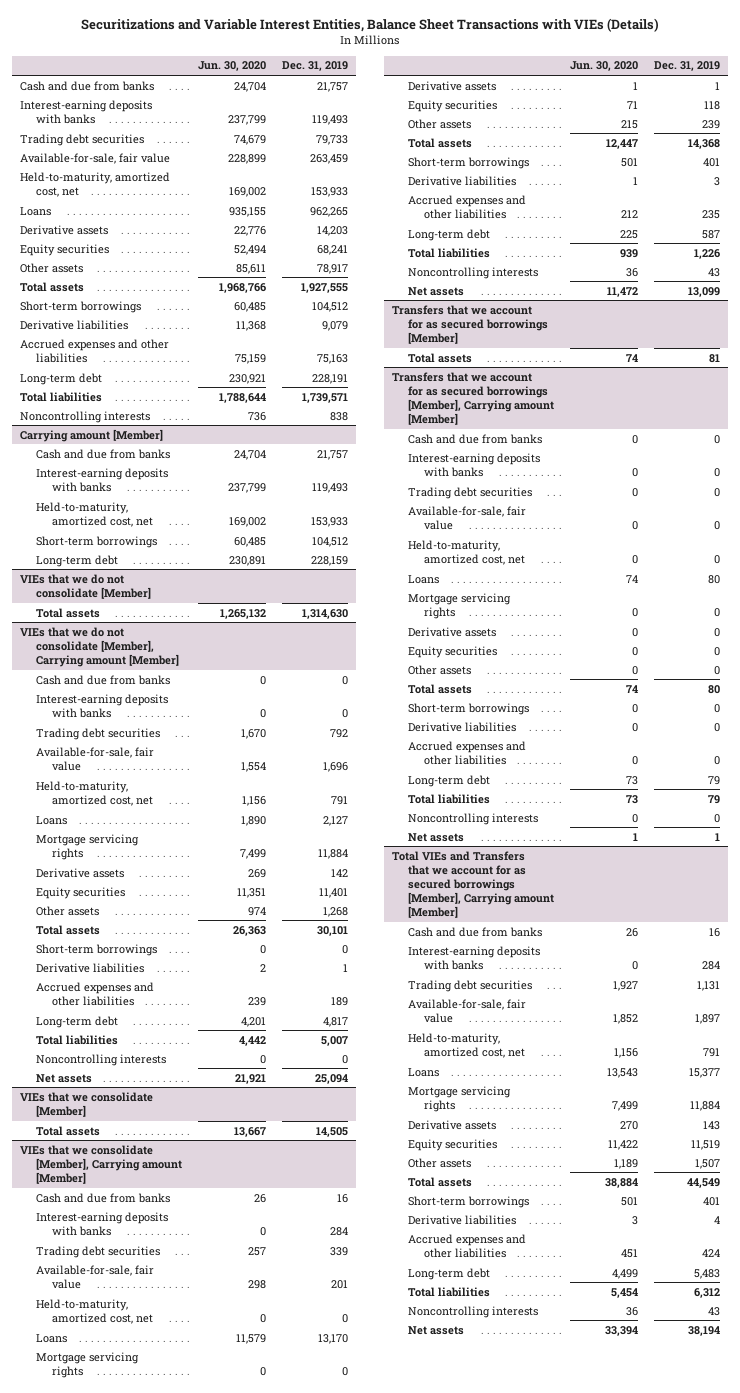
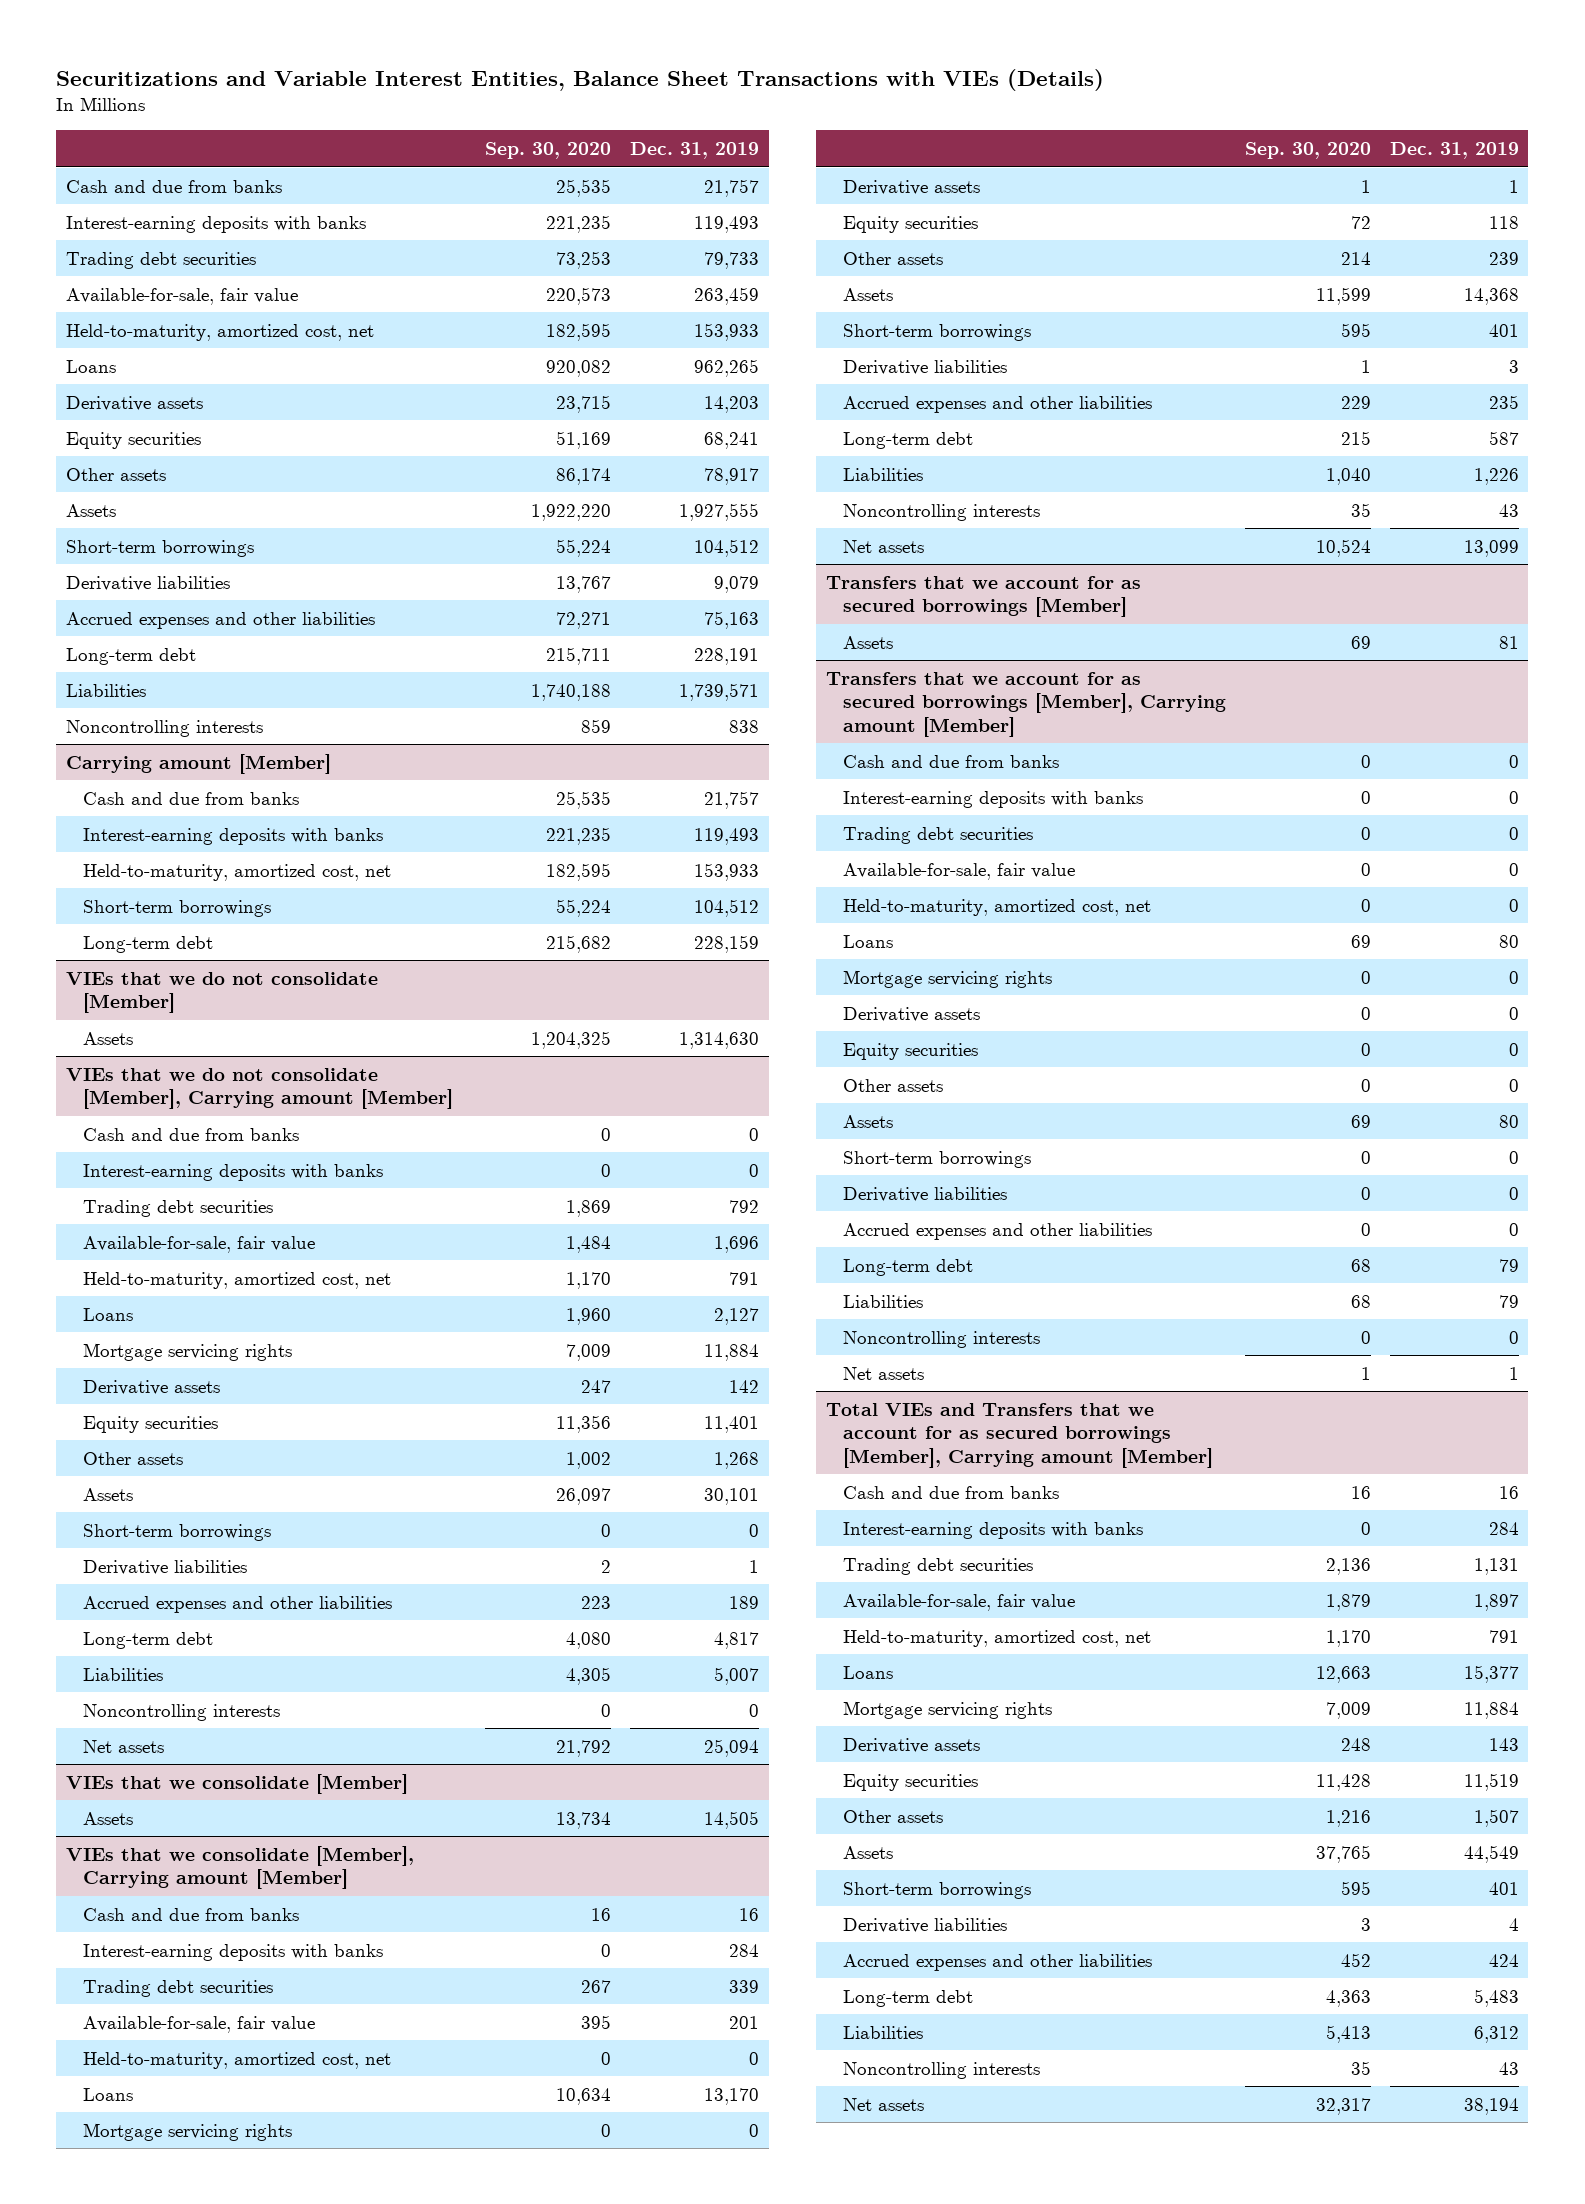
[198,61,267,72] Jun. 30, 2020 -> none
none -> [485,142,612,160] Sep. 30, 2020
[20,281,85,292] Total assets -> [65,503,116,517] Assets
[20,391,103,402] Total liabilities -> [65,683,146,697] Liabilities
[36,607,101,618] Total assets -> [83,1031,134,1045] Assets
[36,924,101,935] Total assets -> [83,1487,134,1501] Assets
[36,1034,119,1045] Total liabilities -> [83,1667,164,1681] Liabilities
[36,1125,101,1136] Total assets -> [83,1811,134,1825] Assets
[408,137,473,148] Total assets -> [842,287,893,301] Assets
[408,247,491,258] Total liabilities -> [842,467,923,481] Liabilities
[408,352,473,363] Total assets -> [842,635,893,649] Assets
[408,683,473,694] Total assets -> [842,1114,893,1128] Assets
[408,793,491,804] Total liabilities -> [842,1294,923,1308] Liabilities
[408,1176,473,1187] Total assets -> [842,1845,893,1859] Assets
[408,1286,491,1297] Total liabilities -> [842,2025,923,2039] Liabilities

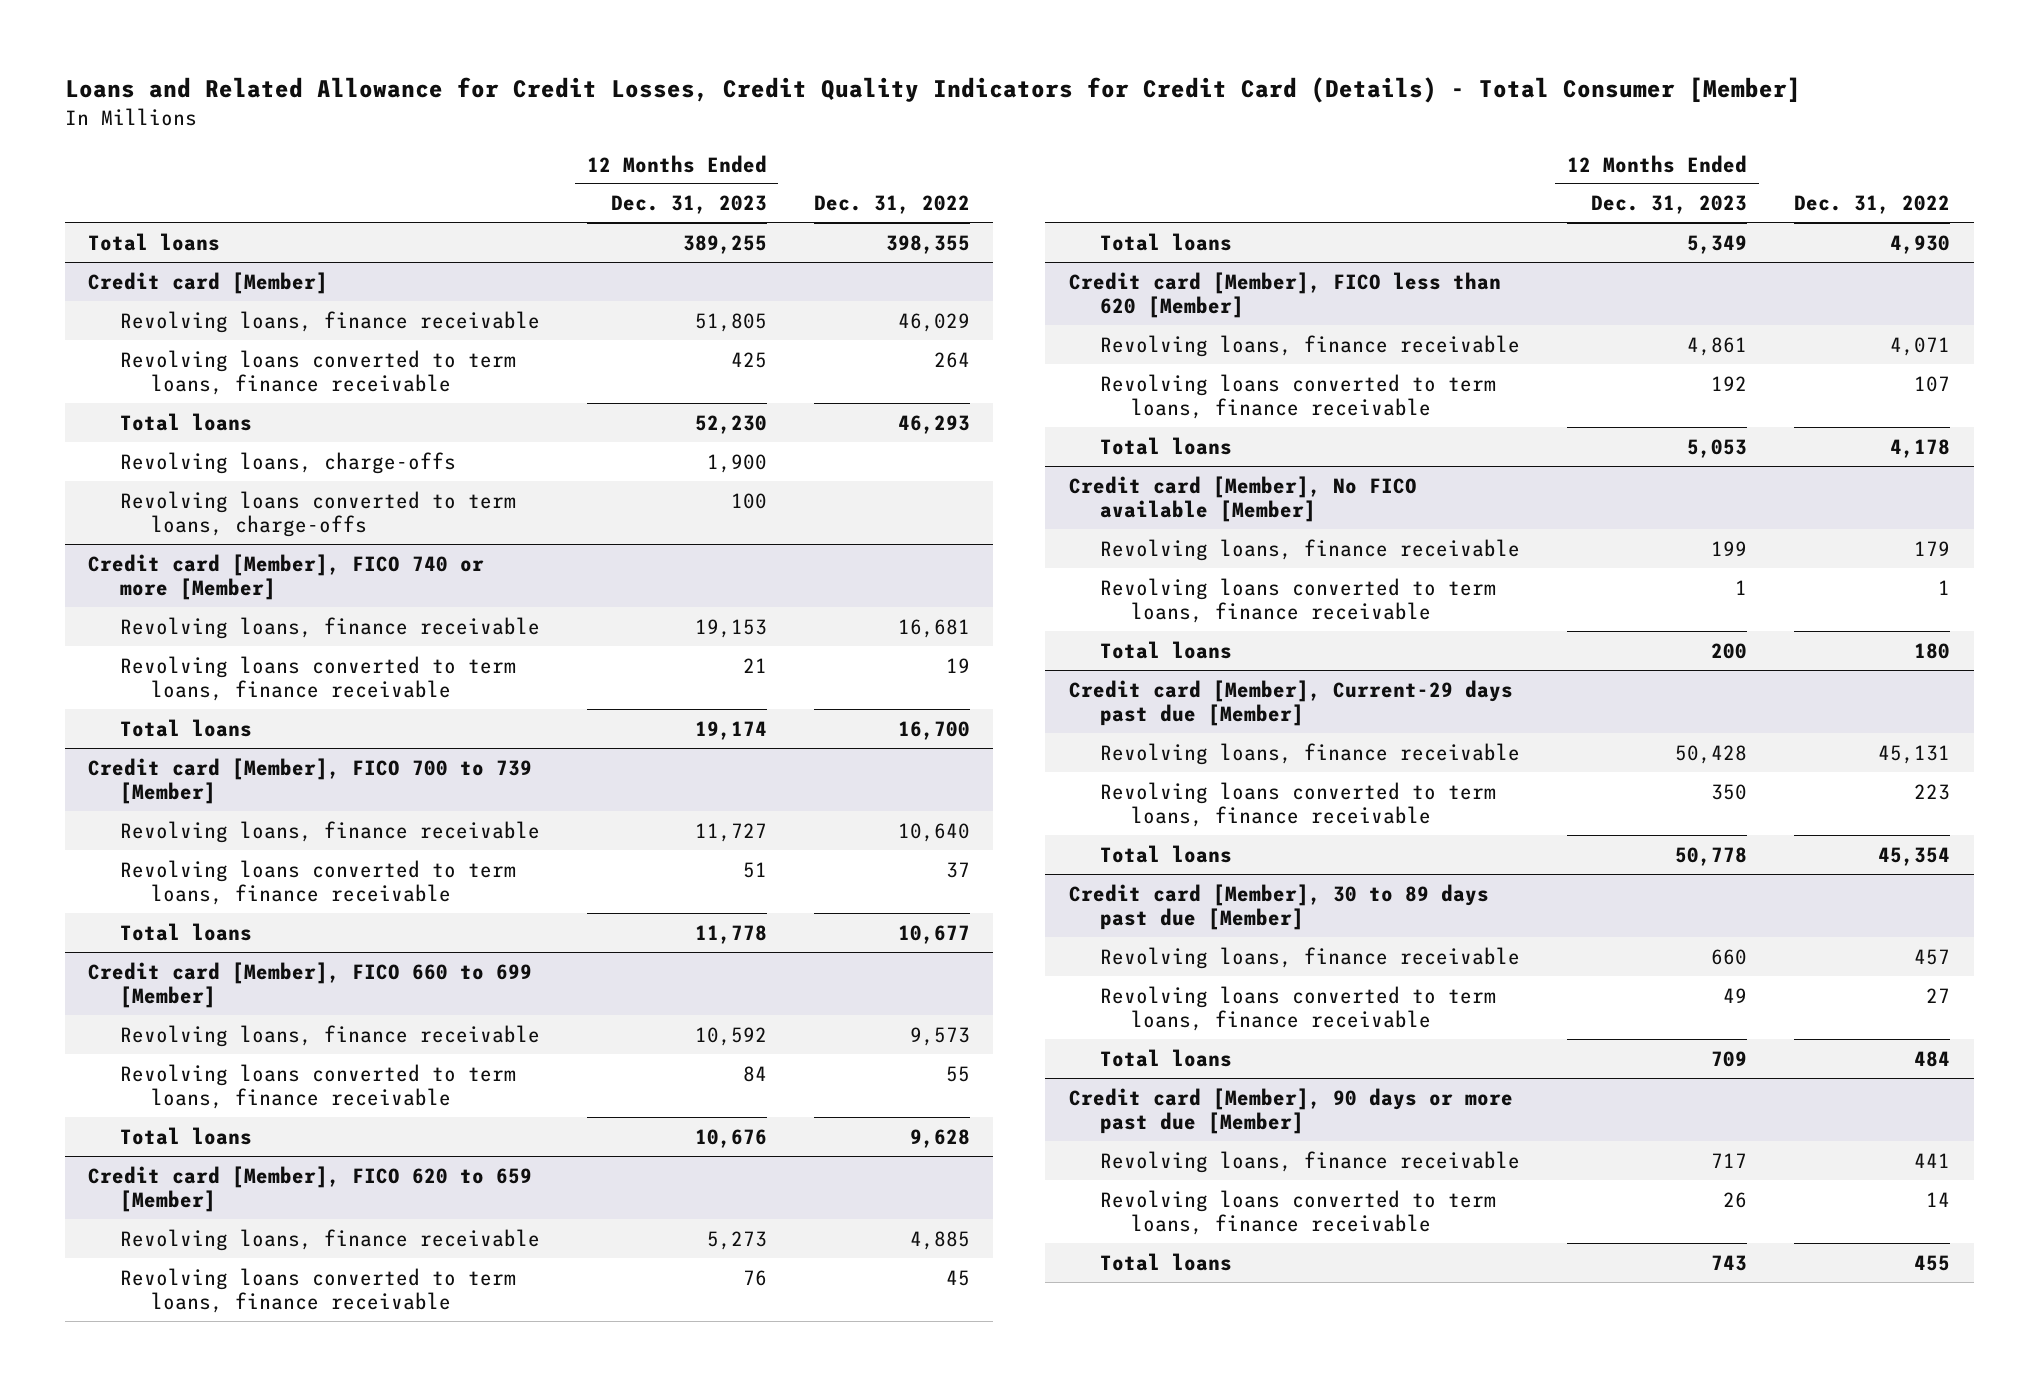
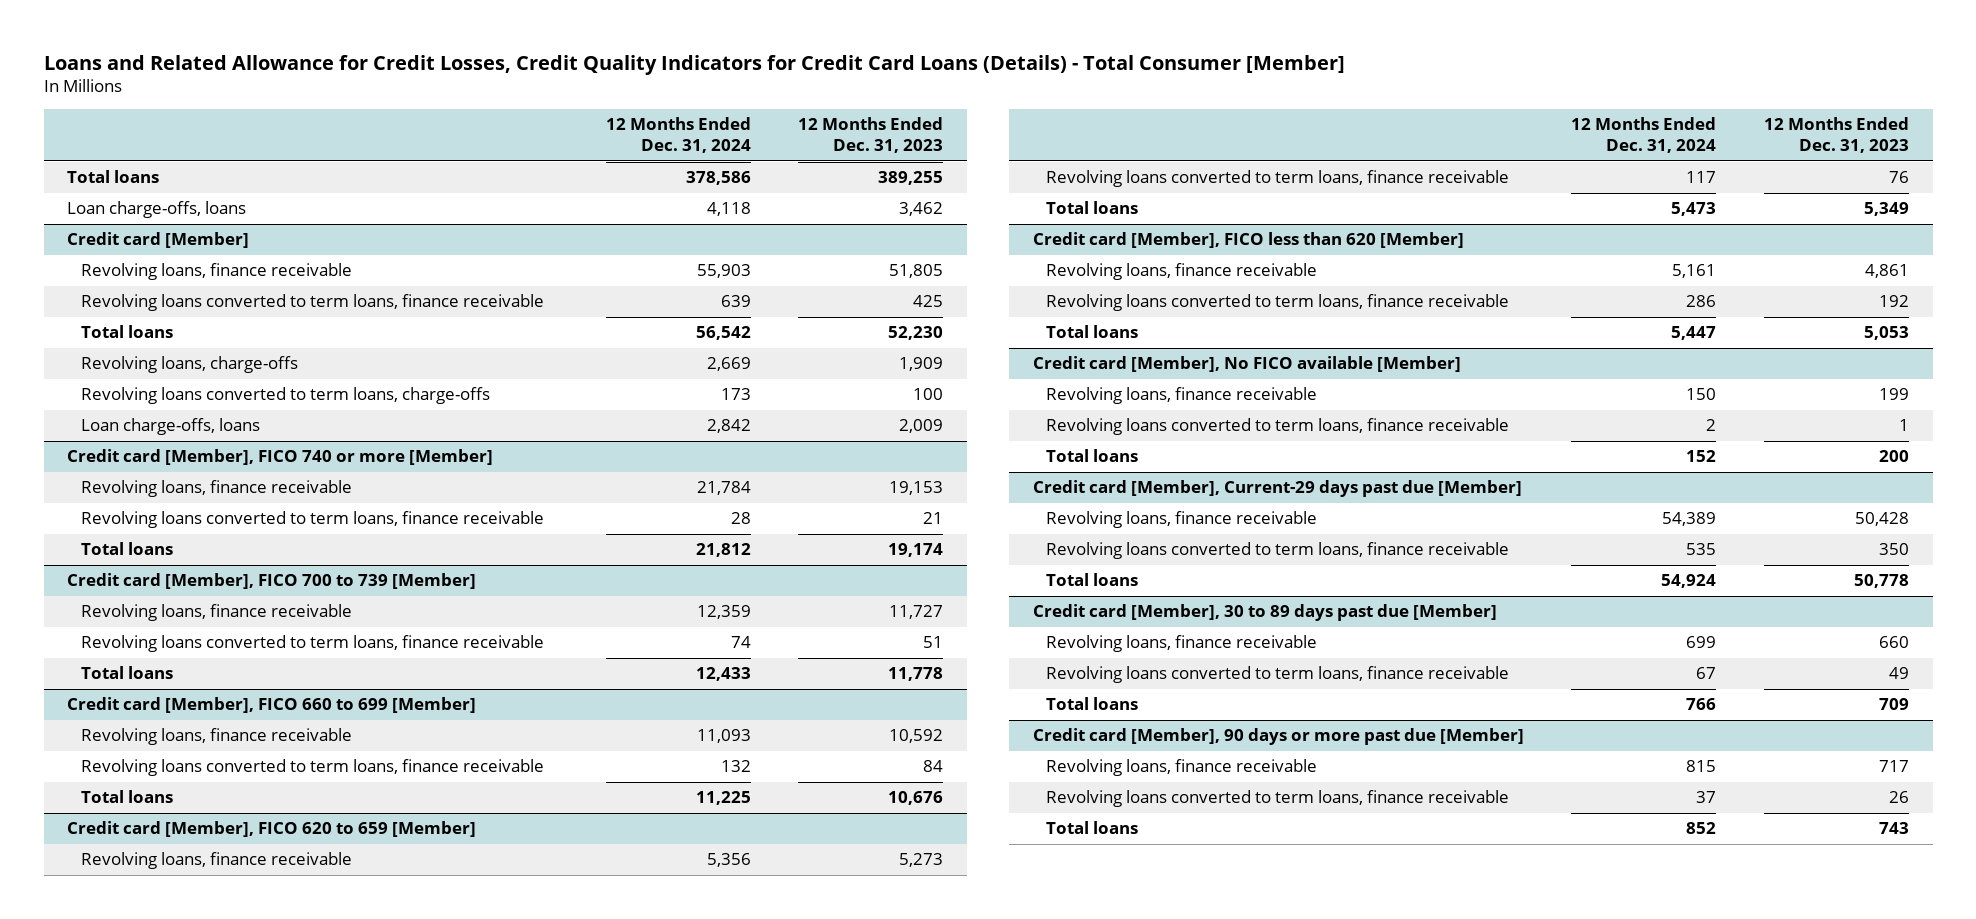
[64,76,1801,103] Loans and Related Allowance for Credit Losses, Credit Quality Indicators for Credit Card (Details) - Total Consumer [Member] -> [43,54,1345,75] Loans and Related Allowance for Credit Losses, Credit Quality Indicators for Credit Card Loans (Details) - Total Consumer [Member]
[813,195,970,215] Dec. 31, 2022 -> none
none -> [605,117,751,154] 12 Months Ended Dec. 31, 2024
none -> [67,201,247,219] Loan charge-offs, loans
[706,453,767,473] 1,900 -> [899,357,944,372] 1,909
none -> [80,418,260,436] Loan charge-offs, loans

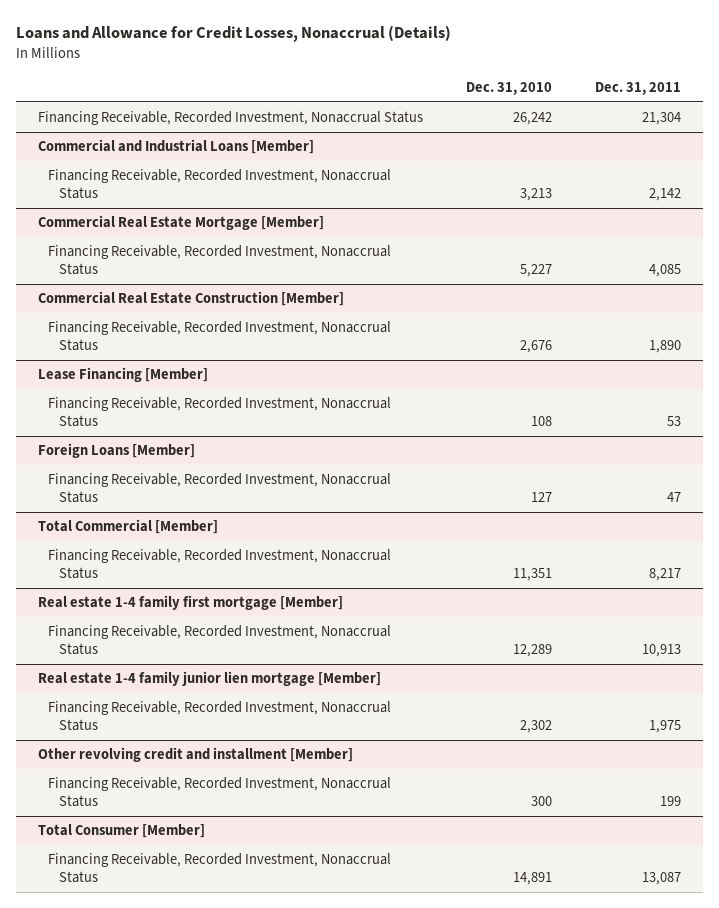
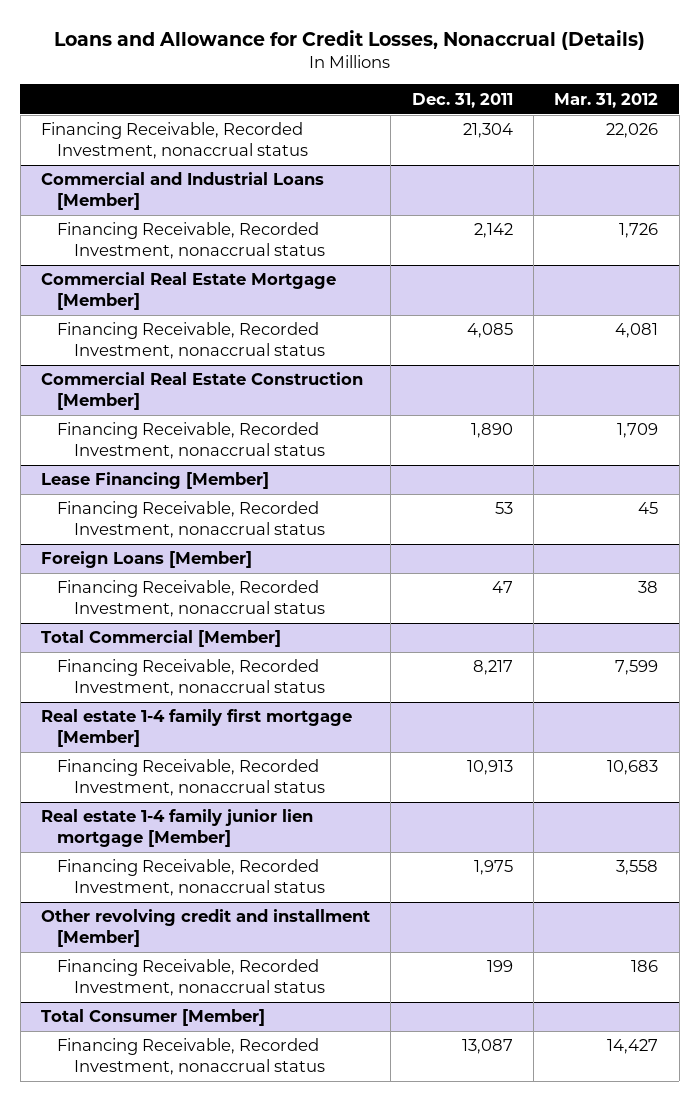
[465,81,552,95] Dec. 31, 2010 -> none
none -> [554,92,659,108] Mar. 31, 2012
[37,111,423,126] Financing Receivable, Recorded Investment, Nonaccrual Status -> [40,122,309,160] Financing Receivable, Recorded Investment, nonaccrual status
[48,169,392,200] Financing Receivable, Recorded Investment, Nonaccrual Status -> [57,222,326,260] Financing Receivable, Recorded Investment, nonaccrual status
[48,245,392,276] Financing Receivable, Recorded Investment, Nonaccrual Status -> [57,322,326,360] Financing Receivable, Recorded Investment, nonaccrual status
[48,321,392,352] Financing Receivable, Recorded Investment, Nonaccrual Status -> [57,422,326,460] Financing Receivable, Recorded Investment, nonaccrual status
[48,397,392,428] Financing Receivable, Recorded Investment, Nonaccrual Status -> [57,501,326,539] Financing Receivable, Recorded Investment, nonaccrual status
[48,473,392,504] Financing Receivable, Recorded Investment, Nonaccrual Status -> [57,580,326,618] Financing Receivable, Recorded Investment, nonaccrual status
[48,549,392,580] Financing Receivable, Recorded Investment, Nonaccrual Status -> [57,659,326,697] Financing Receivable, Recorded Investment, nonaccrual status
[48,625,392,656] Financing Receivable, Recorded Investment, Nonaccrual Status -> [57,759,326,797] Financing Receivable, Recorded Investment, nonaccrual status
[48,701,392,732] Financing Receivable, Recorded Investment, Nonaccrual Status -> [57,859,326,897] Financing Receivable, Recorded Investment, nonaccrual status
[48,777,392,808] Financing Receivable, Recorded Investment, Nonaccrual Status -> [57,959,326,997] Financing Receivable, Recorded Investment, nonaccrual status
[48,853,392,884] Financing Receivable, Recorded Investment, Nonaccrual Status -> [57,1038,326,1076] Financing Receivable, Recorded Investment, nonaccrual status

